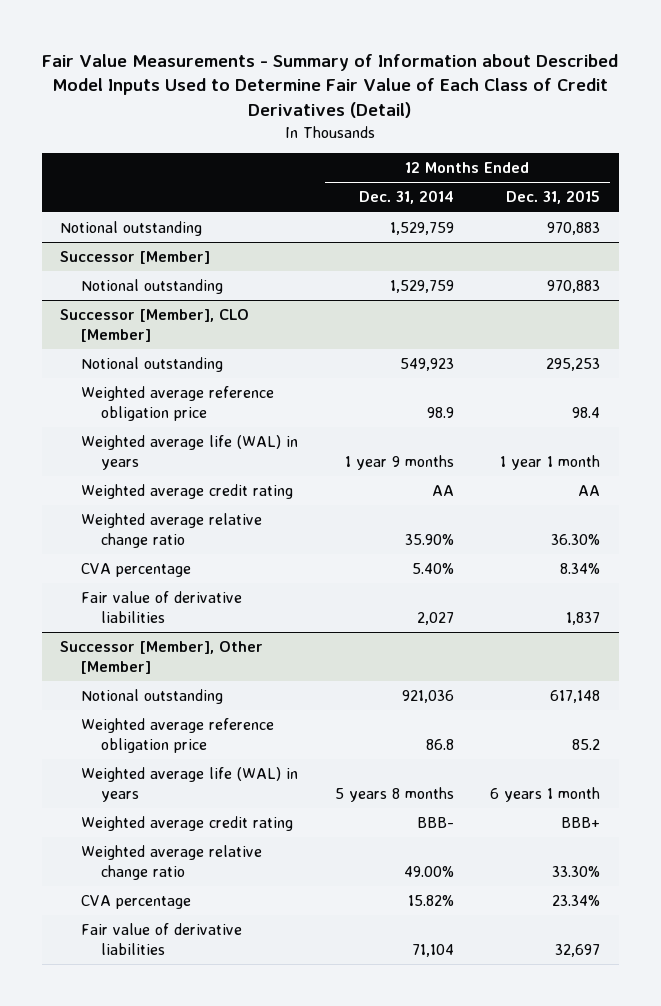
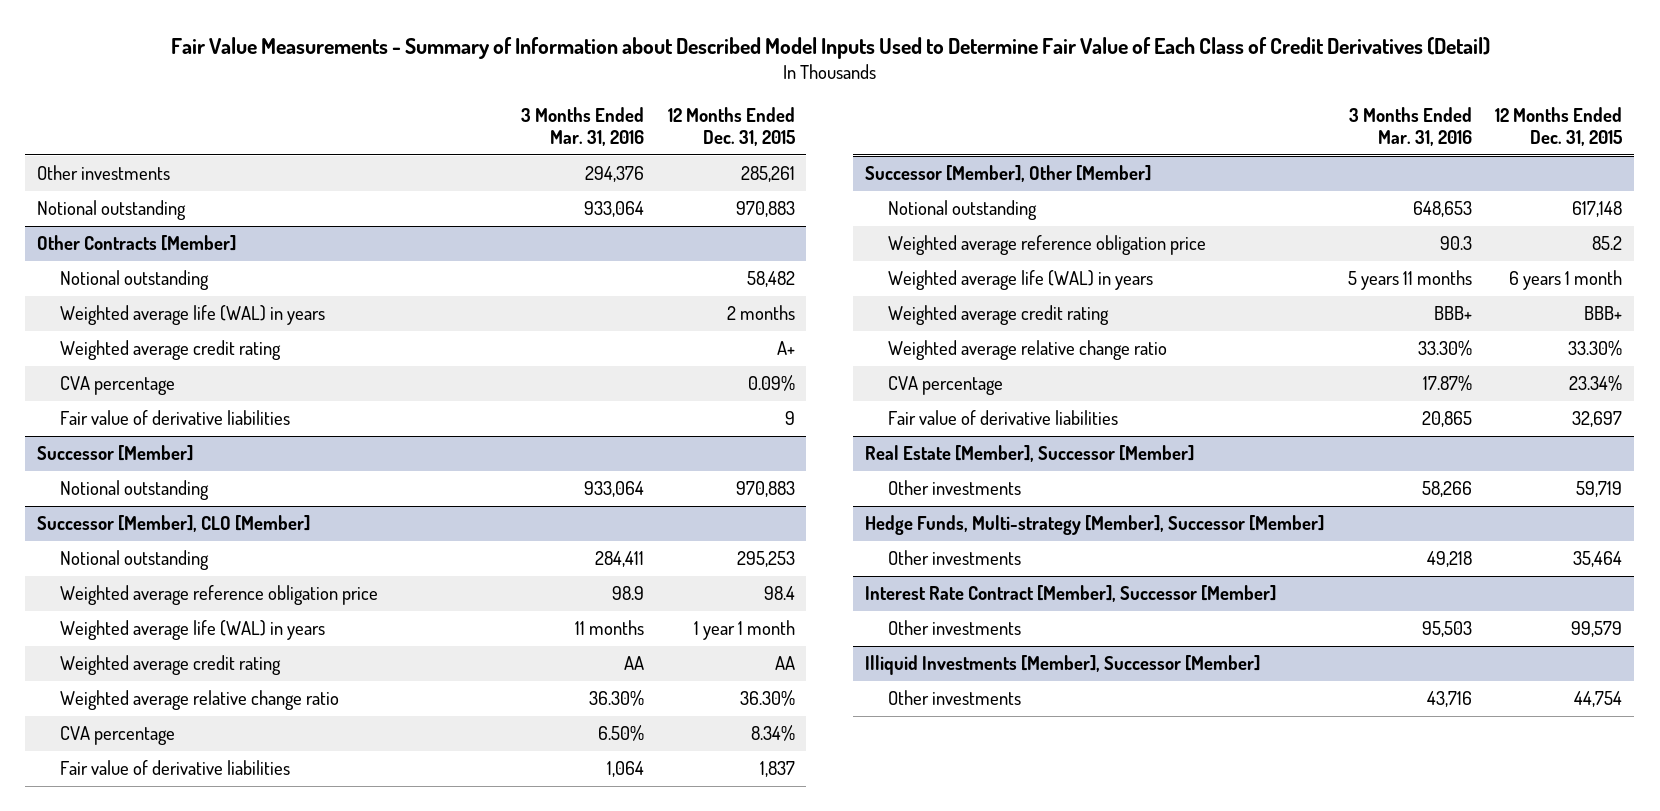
[358,190,454,205] Dec. 31, 2014 -> none
none -> [520,107,644,146] 3 Months Ended Mar. 31, 2016
none -> [37,165,171,181] Other investments
none -> [37,235,237,252] Other Contracts [Member]
none -> [59,270,209,291] Notional outstanding
none -> [59,305,325,326] Weighted average life (WAL) in years
none -> [59,340,281,361] Weighted average credit rating
none -> [59,376,175,396] CVA percentage
none -> [59,410,290,426] Fair value of derivative liabilities
none -> [864,445,1194,463] Real Estate [Member], Successor [Member]
none -> [887,480,1021,496] Other investments
none -> [864,515,1324,536] Hedge Funds, Multi-strategy [Member], Successor [Member]
none -> [887,550,1021,566] Other investments
none -> [864,585,1276,603] Interest Rate Contract [Member], Successor [Member]
none -> [887,620,1021,636] Other investments
none -> [864,655,1260,676] Illiquid Investments [Member], Successor [Member]
none -> [887,690,1021,706] Other investments

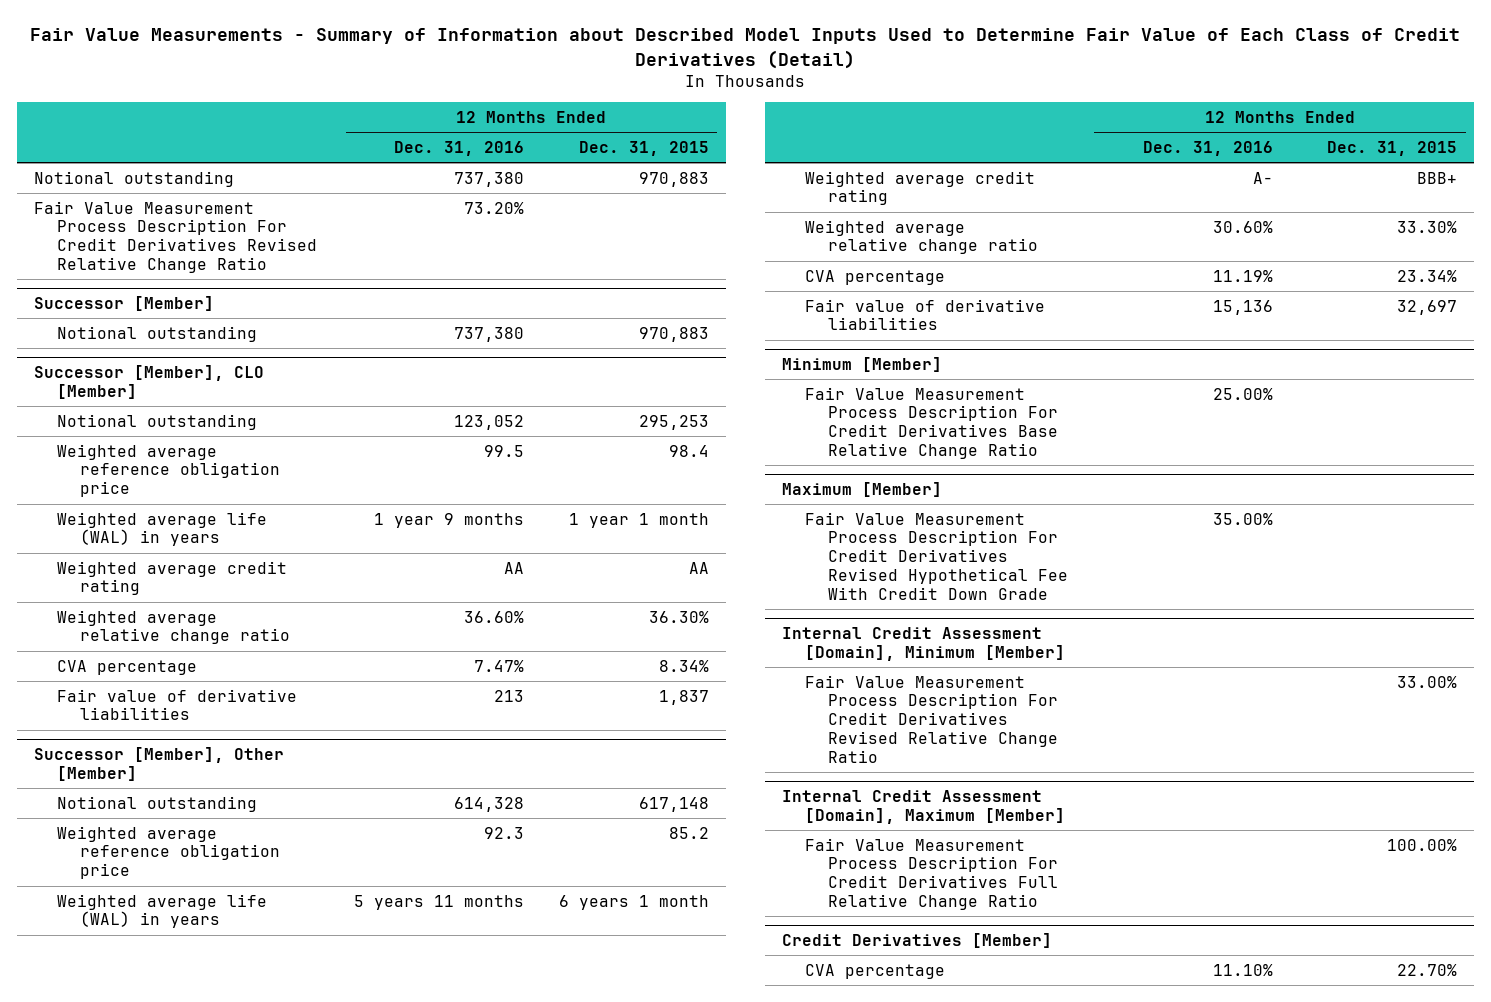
[520,107,644,146] 3 Months Ended Mar. 31, 2016 -> none
none -> [394,141,525,157] Dec. 31, 2016
[37,165,171,181] Other investments -> none
[37,235,237,252] Other Contracts [Member] -> none
[59,270,209,291] Notional outstanding -> none
[59,305,325,326] Weighted average life (WAL) in years -> none
[59,340,281,361] Weighted average credit rating -> none
[59,376,175,396] CVA percentage -> none
[59,410,290,426] Fair value of derivative liabilities -> none
none -> [33,200,317,274] Fair Value Measurement Process Description For Credit Derivatives Revised Relative Change Ratio
[864,445,1194,463] Real Estate [Member], Successor [Member] -> none
[887,480,1021,496] Other investments -> none
[864,515,1324,536] Hedge Funds, Multi-strategy [Member], Successor [Member] -> none
[887,550,1021,566] Other investments -> none
[864,585,1276,603] Interest Rate Contract [Member], Successor [Member] -> none
[887,620,1021,636] Other investments -> none
[864,655,1260,676] Illiquid Investments [Member], Successor [Member] -> none
[887,690,1021,706] Other investments -> none
none -> [782,357,943,373] Minimum [Member]
none -> [805,386,1059,460] Fair Value Measurement Process Description For Credit Derivatives Base Relative Change Ratio
none -> [782,482,943,498] Maximum [Member]
none -> [805,511,1069,600] Fair Value Measurement Process Description For Credit Derivatives Revised Hypothetical Fee With Credit Down Grade
none -> [782,627,1066,661] Internal Credit Assessment [Domain], Minimum [Member]
none -> [805,674,1059,763] Fair Value Measurement Process Description For Credit Derivatives Revised Relative Change Ratio
none -> [782,790,1066,824] Internal Credit Assessment [Domain], Maximum [Member]
none -> [805,837,1059,911] Fair Value Measurement Process Description For Credit Derivatives Full Relative Change Ratio
none -> [782,933,1053,949] Credit Derivatives [Member]
none -> [805,963,946,979] CVA percentage

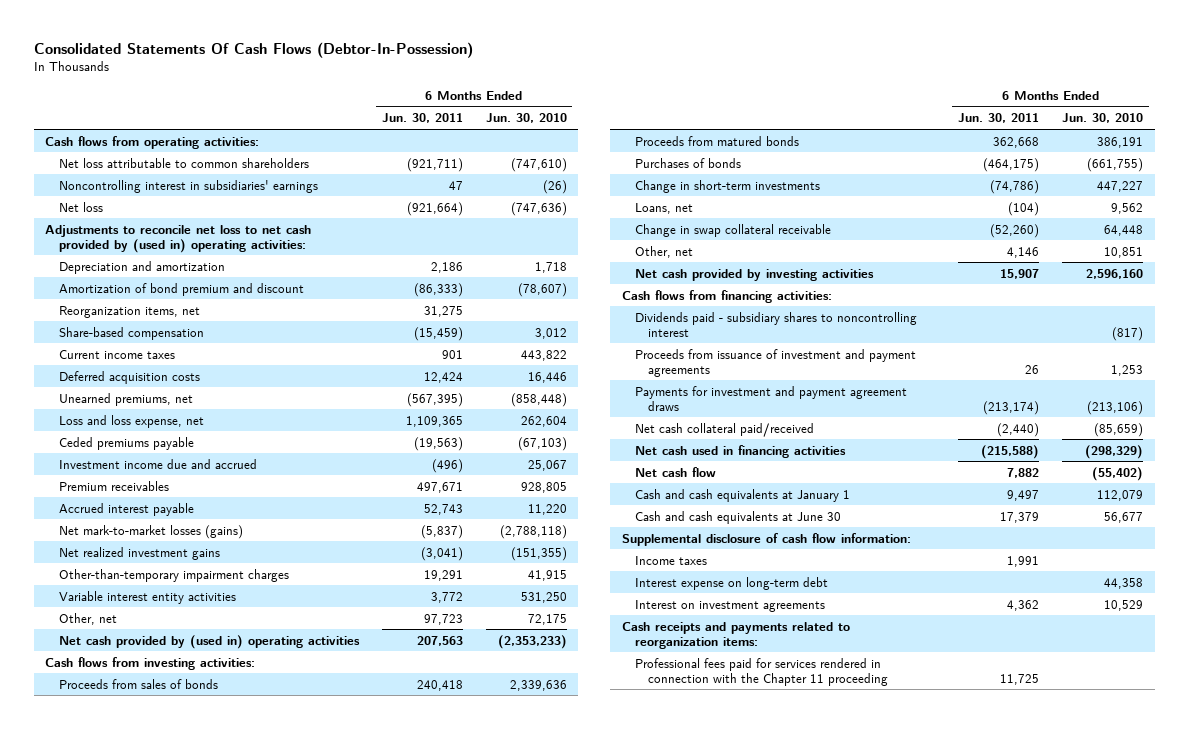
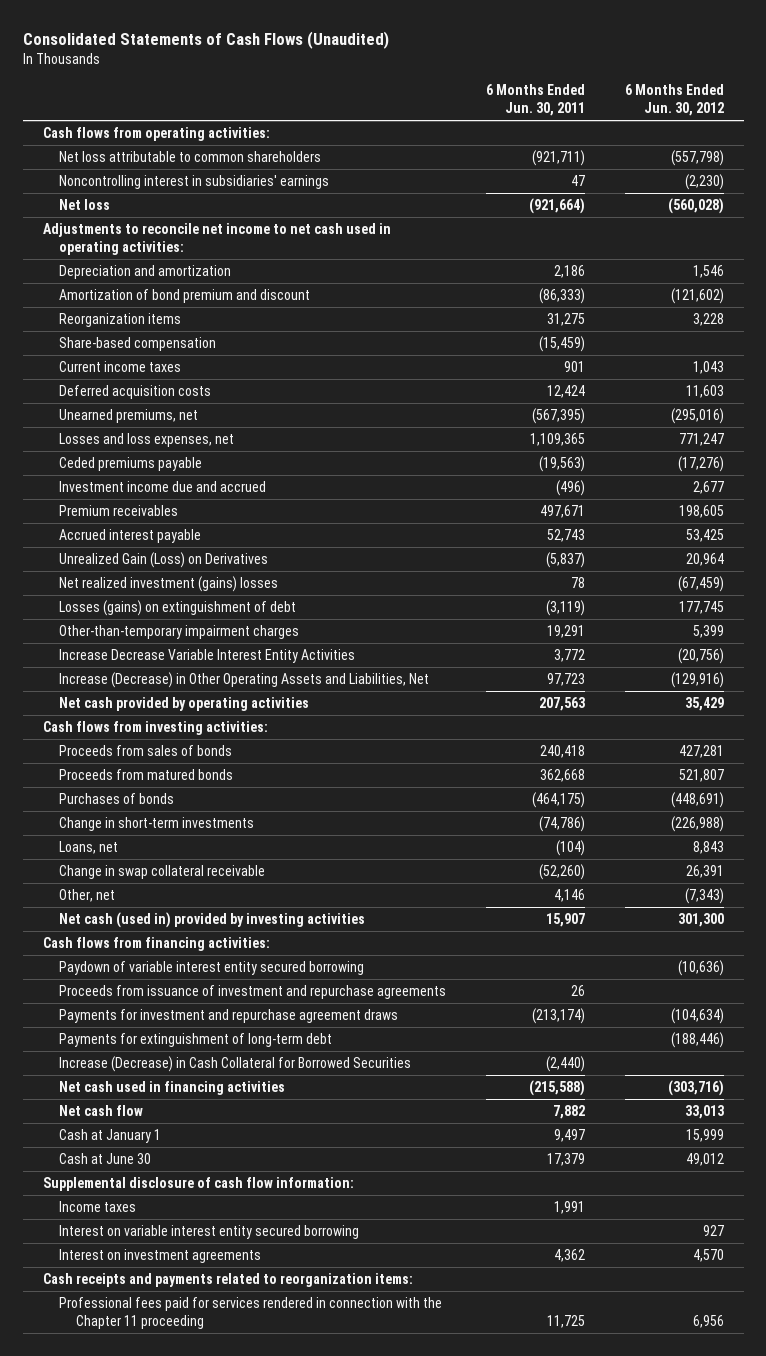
[33,41,473,58] Consolidated Statements Of Cash Flows (Debtor-In-Possession) -> [22,30,389,49] Consolidated Statements of Cash Flows (Unaudited)
[485,113,567,124] Jun. 30, 2010 -> none
none -> [624,84,724,117] 6 Months Ended Jun. 30, 2012
[45,224,312,253] Adjustments to reconcile net loss to net cash provided by (used in) operating activities: -> [42,223,391,255] Adjustments to reconcile net income to net cash used in operating activities:
[58,305,200,318] Reorganization items, net -> [59,313,182,328] Reorganization items
[58,414,204,428] Loss and loss expense, net -> [59,433,235,448] Losses and loss expenses, net
[58,524,243,539] Net mark-to-market losses (gains) -> [59,552,269,569] Unrealized Gain (Loss) on Derivatives
[58,546,220,560] Net realized investment gains -> [59,576,279,593] Net realized investment (gains) losses
[420,546,463,561] (3,041) -> [571,577,586,589] 78
none -> [59,600,297,617] Losses (gains) on extinguishment of debt
[58,590,236,604] Variable interest entity activities -> [59,649,356,664] Increase Decrease Variable Interest Entity Activities
[58,612,117,625] Other, net -> [59,672,430,689] Increase (Decrease) in Other Operating Assets and Liabilities, Net
[58,634,360,649] Net cash provided by (used in) operating activities -> [59,697,310,712] Net cash provided by operating activities
[635,268,875,281] Net cash provided by investing activities -> [59,912,366,929] Net cash (used in) provided by investing activities
[635,311,918,337] Dividends paid - subsidiary shares to noncontrolling interest -> none
none -> [59,961,365,976] Paydown of variable interest entity secured borrowing
[635,348,917,377] Proceeds from issuance of investment and payment agreements -> [59,985,447,1000] Proceeds from issuance of investment and repurchase agreements
[635,385,908,411] Payments for investment and payment agreement draws -> [59,1009,399,1024] Payments for investment and repurchase agreement draws
none -> [59,1033,333,1048] Payments for extinguishment of long-term debt
[635,422,815,437] Net cash collateral paid/received -> [59,1056,412,1073] Increase (Decrease) in Cash Collateral for Borrowed Securities
[635,488,851,502] Cash and cash equivalents at January 1 -> [59,1129,162,1144] Cash at January 1
[635,510,842,524] Cash and cash equivalents at June 30 -> [59,1153,152,1165] Cash at June 30
[635,576,829,590] Interest expense on long-term debt -> none
none -> [59,1225,360,1240] Interest on variable interest entity secured borrowing

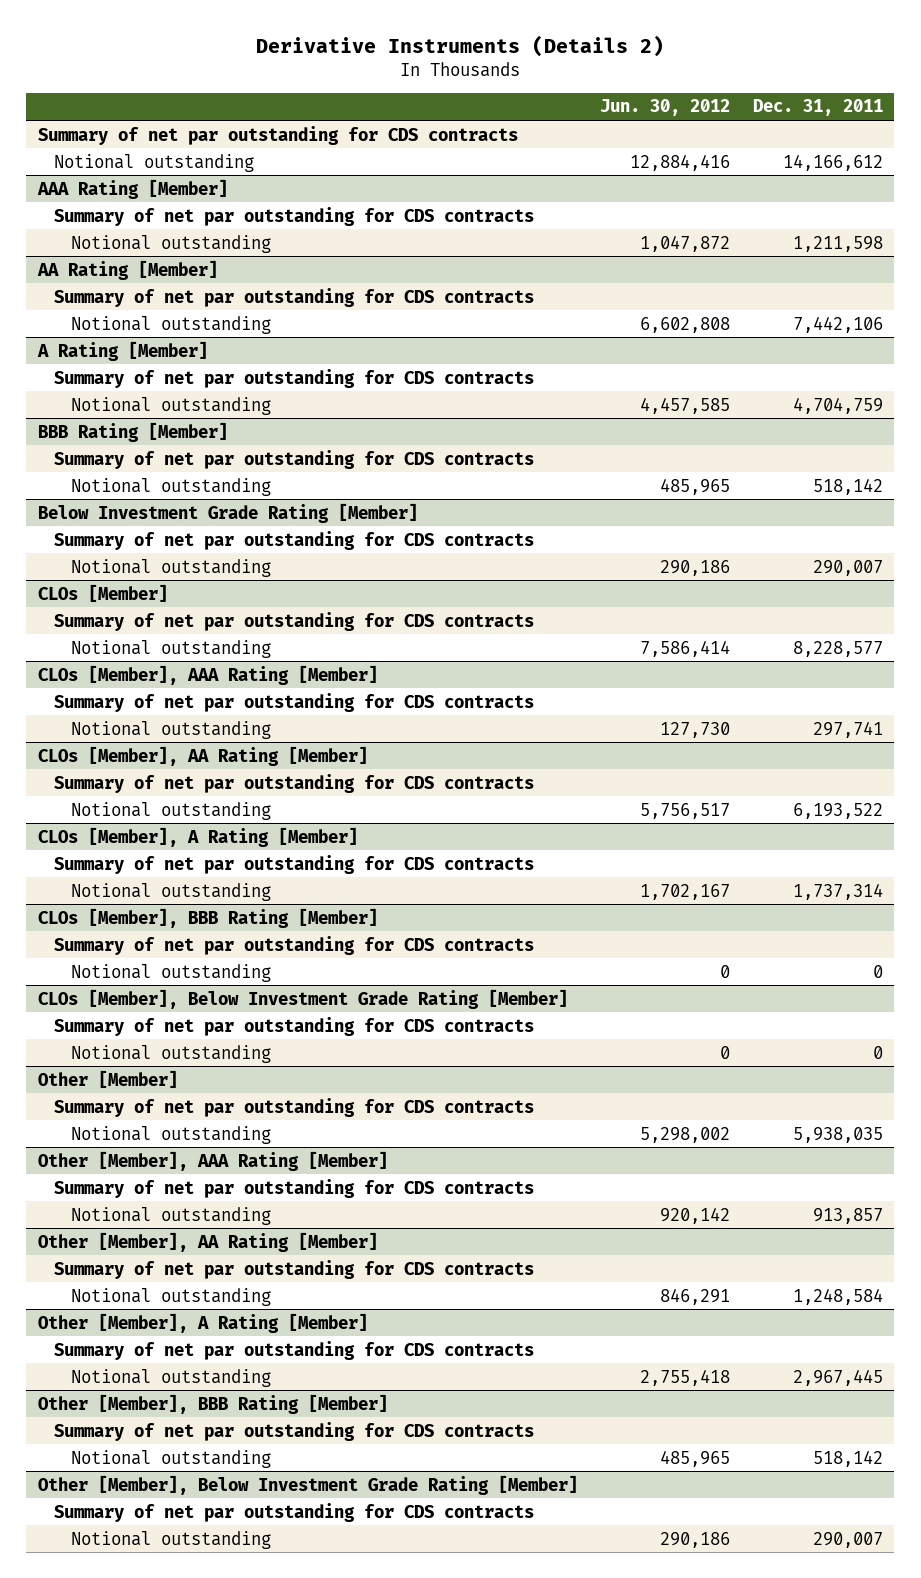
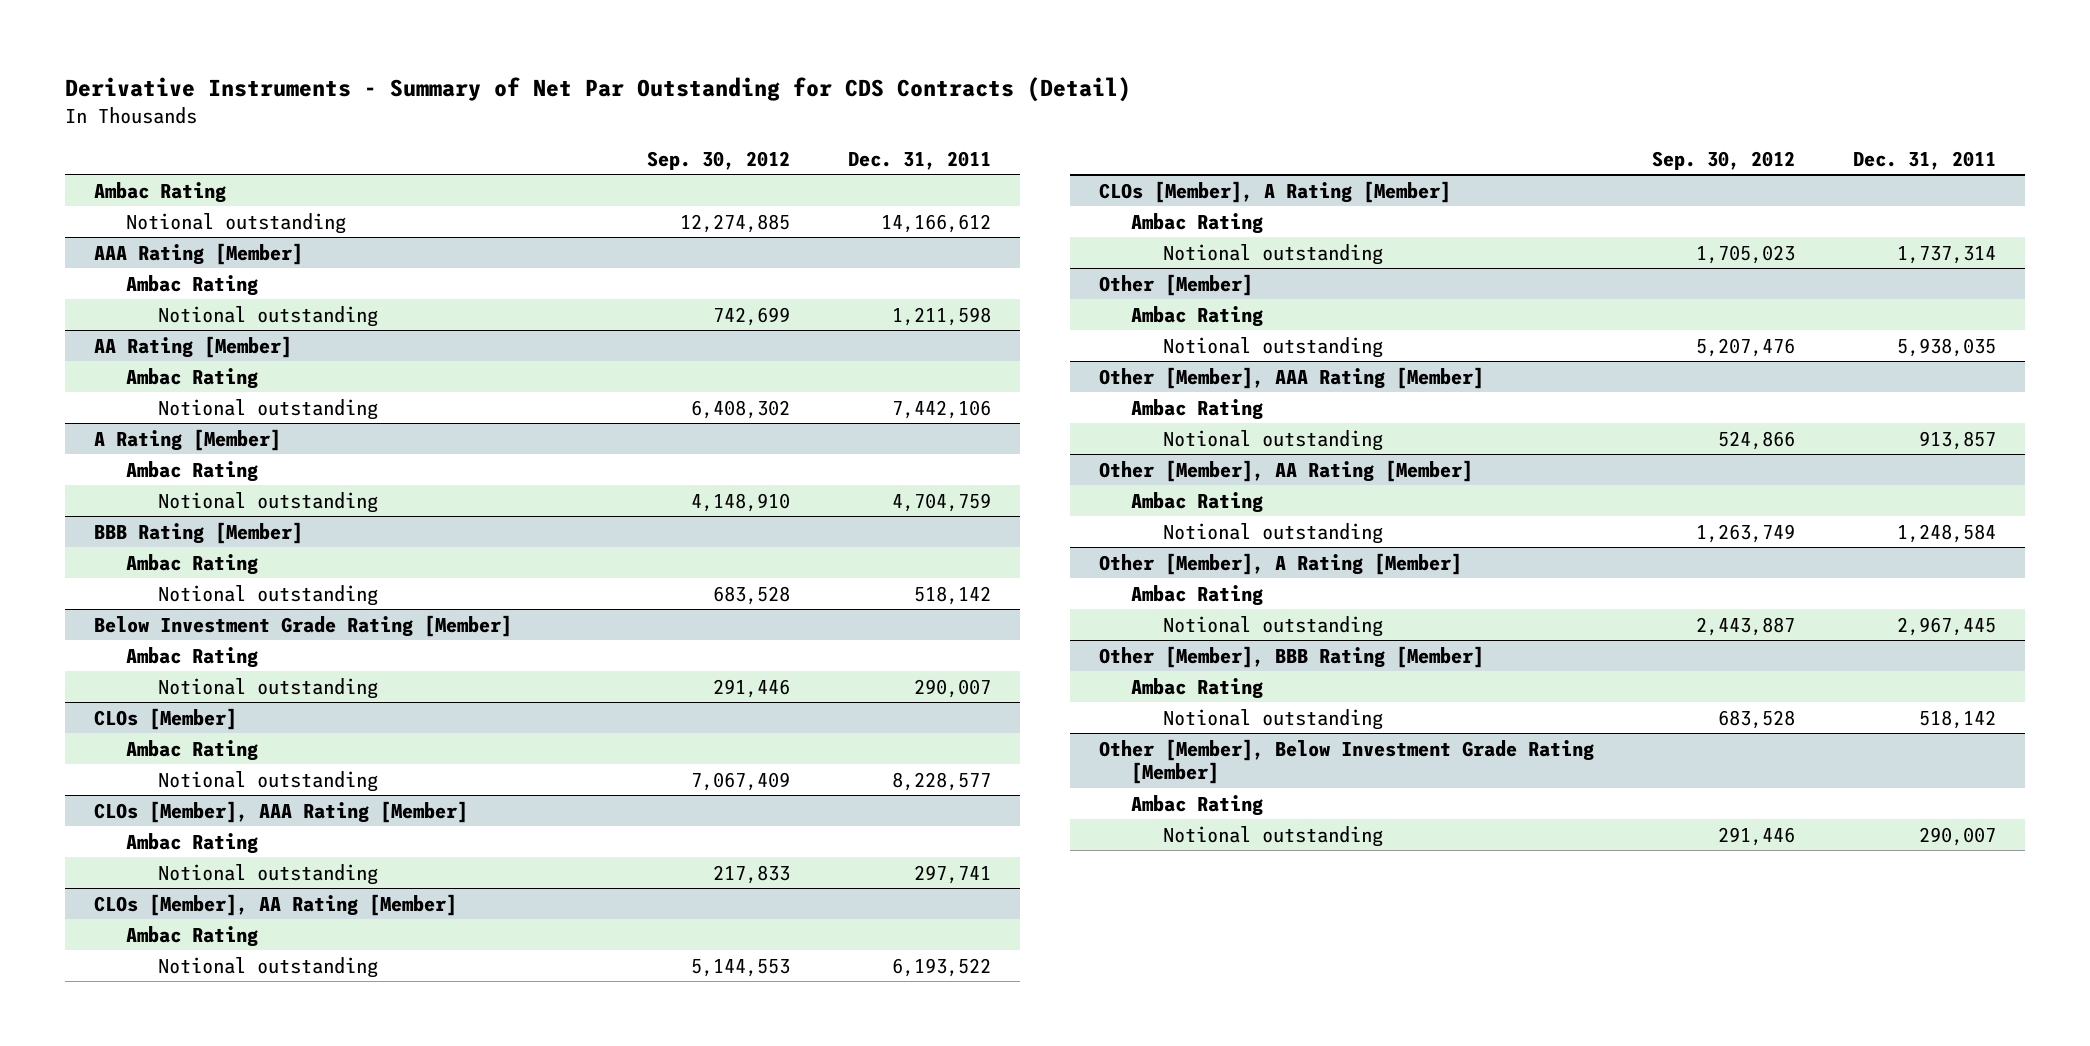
[256,34,665,57] Derivative Instruments (Details 2) -> [64,76,1131,102] Derivative Instruments - Summary of Net Par Outstanding for CDS Contracts (Detail)
[600,99,731,117] Jun. 30, 2012 -> none
none -> [646,150,790,170] Sep. 30, 2012
[37,125,518,145] Summary of net par outstanding for CDS contracts -> [93,181,226,203] Ambac Rating
[54,206,535,226] Summary of net par outstanding for CDS contracts -> [125,274,258,296] Ambac Rating
[54,287,535,307] Summary of net par outstanding for CDS contracts -> [125,367,258,389] Ambac Rating
[54,368,535,388] Summary of net par outstanding for CDS contracts -> [125,460,258,482] Ambac Rating
[54,449,535,469] Summary of net par outstanding for CDS contracts -> [125,553,258,575] Ambac Rating
[54,530,535,550] Summary of net par outstanding for CDS contracts -> [125,646,258,668] Ambac Rating
[54,611,535,631] Summary of net par outstanding for CDS contracts -> [125,739,258,761] Ambac Rating
[54,692,535,712] Summary of net par outstanding for CDS contracts -> [125,832,258,854] Ambac Rating
[54,773,535,793] Summary of net par outstanding for CDS contracts -> [125,925,258,947] Ambac Rating
[54,854,535,874] Summary of net par outstanding for CDS contracts -> [1131,212,1264,234] Ambac Rating
[37,907,378,928] CLOs [Member], BBB Rating [Member] -> none
[54,935,535,955] Summary of net par outstanding for CDS contracts -> none
[70,963,271,982] Notional outstanding -> none
[37,988,568,1009] CLOs [Member], Below Investment Grade Rating [Member] -> none
[54,1016,535,1036] Summary of net par outstanding for CDS contracts -> none
[70,1044,271,1063] Notional outstanding -> none
[54,1097,535,1117] Summary of net par outstanding for CDS contracts -> [1131,305,1264,327] Ambac Rating
[54,1178,535,1198] Summary of net par outstanding for CDS contracts -> [1131,398,1264,420] Ambac Rating
[54,1259,535,1279] Summary of net par outstanding for CDS contracts -> [1131,491,1264,513] Ambac Rating
[54,1340,535,1360] Summary of net par outstanding for CDS contracts -> [1131,584,1264,606] Ambac Rating
[54,1421,535,1441] Summary of net par outstanding for CDS contracts -> [1131,677,1264,699] Ambac Rating
[54,1502,535,1522] Summary of net par outstanding for CDS contracts -> [1131,794,1264,816] Ambac Rating

